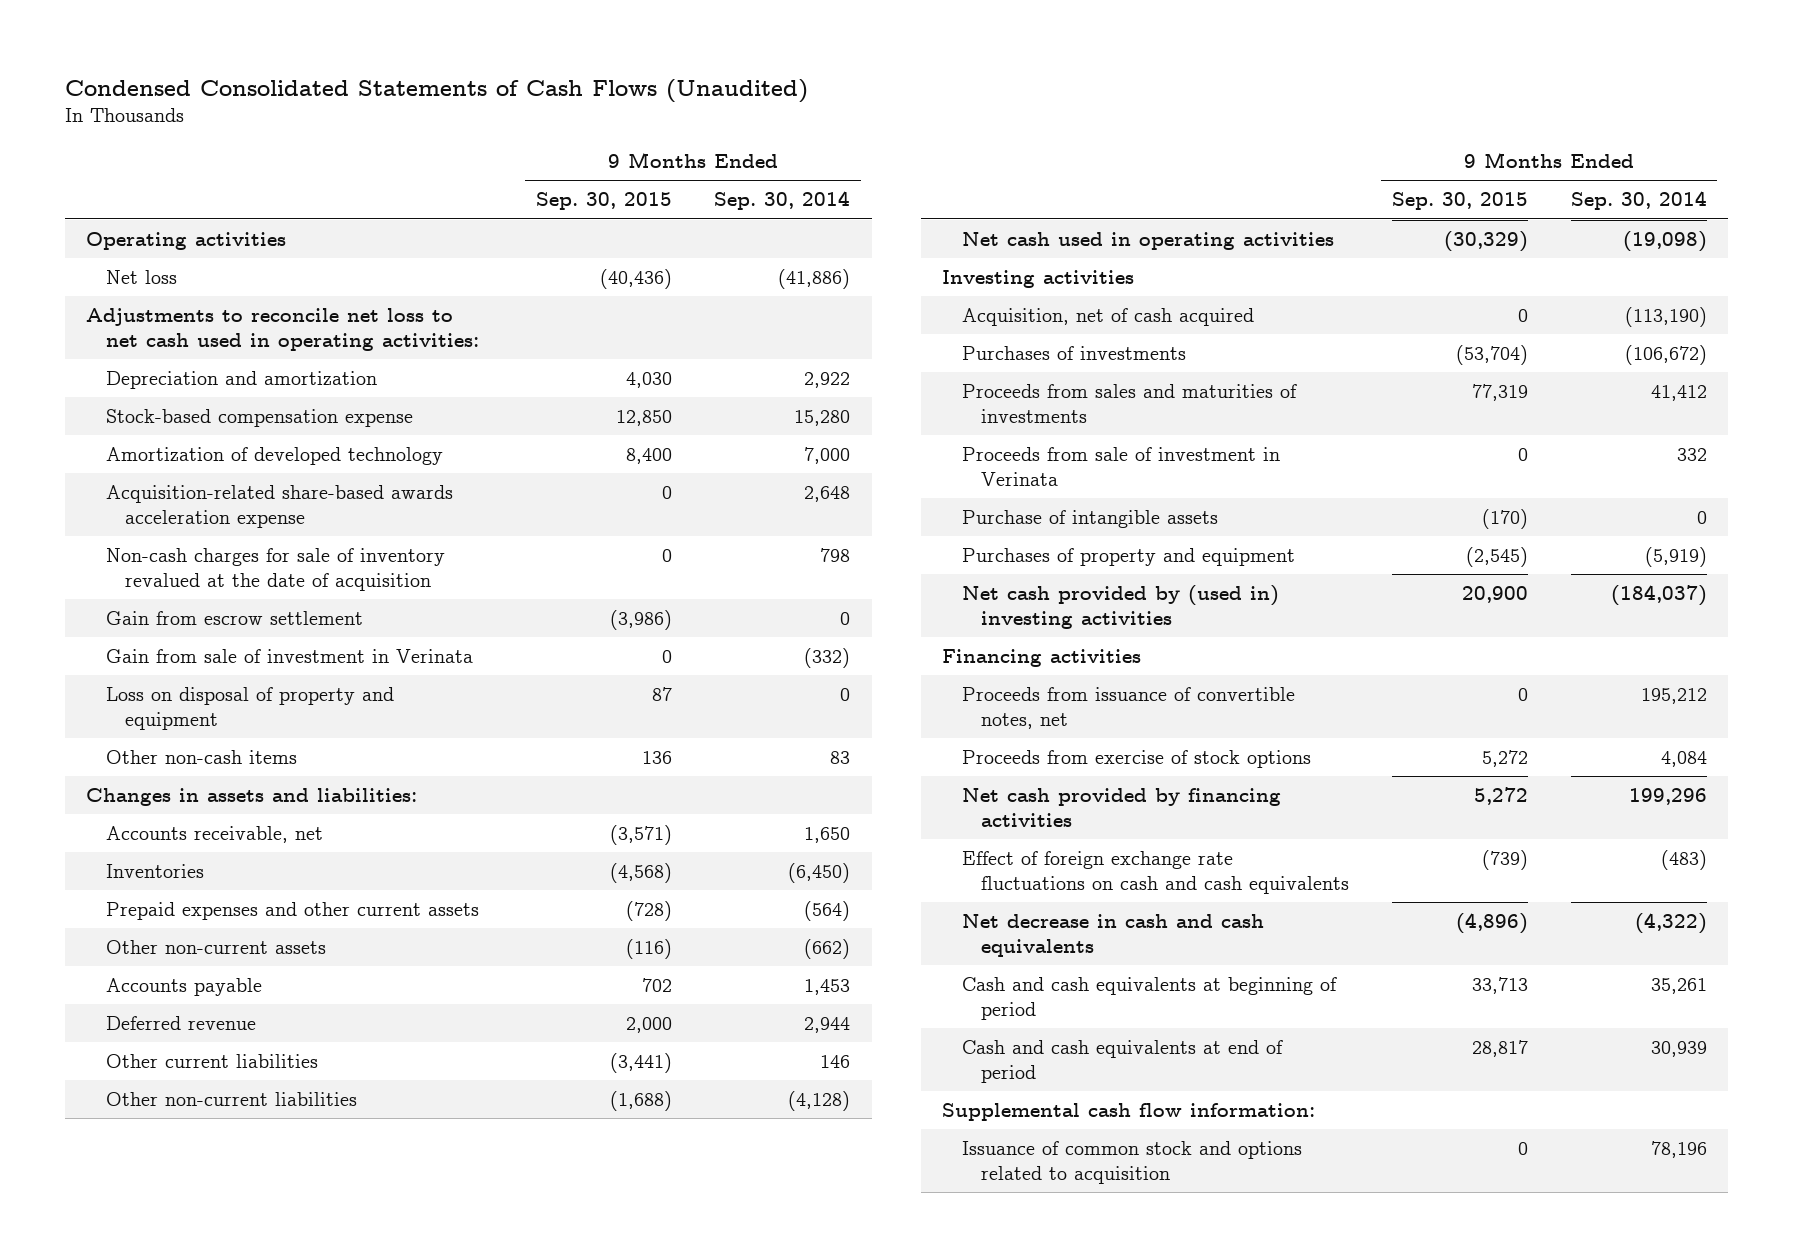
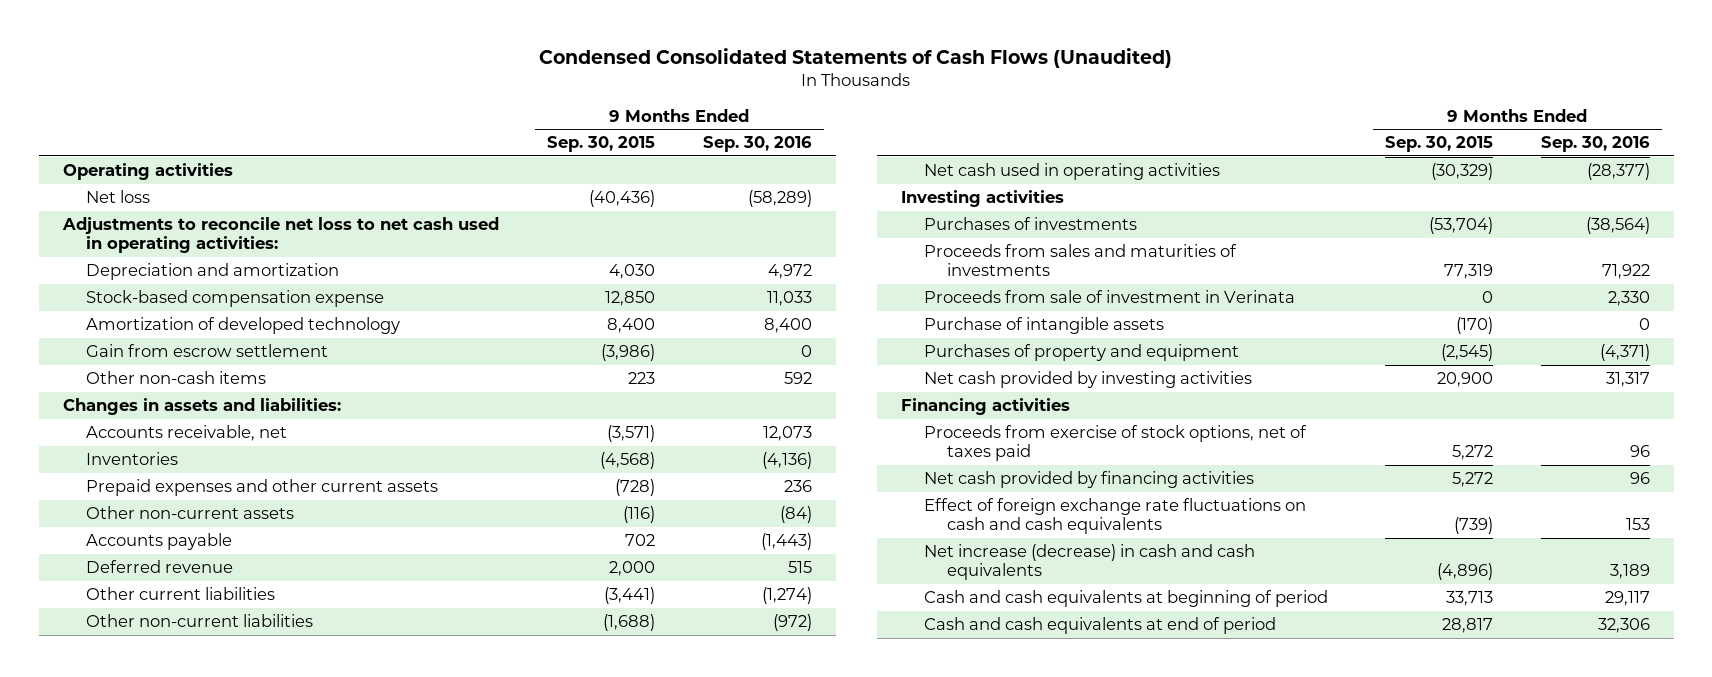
[714,191,851,211] Sep. 30, 2014 -> none
none -> [702,136,812,153] Sep. 30, 2016
[105,484,453,528] Acquisition-related share-based awards acceleration expense -> none
[105,547,445,591] Non-cash charges for sale of inventory revalued at the date of acquisition -> none
[105,648,473,663] Gain from sale of investment in Verinata -> none
[105,686,394,730] Loss on disposal of property and equipment -> none
[641,750,672,764] 136 -> [627,372,655,385] 223
[961,307,1254,326] Acquisition, net of cash acquired -> none
[961,584,1279,629] Net cash provided by (used in) investing activities -> [923,371,1252,389] Net cash provided by investing activities
[961,686,1295,729] Proceeds from issuance of convertible notes, net -> none
[961,749,1311,768] Proceeds from exercise of stock options -> [923,425,1307,462] Proceeds from exercise of stock options, net of taxes paid
[961,913,1264,957] Net decrease in cash and cash equivalents -> [923,544,1255,581] Net increase (decrease) in cash and cash equivalents
[942,1102,1316,1121] Supplemental cash flow information: -> none
[961,1140,1302,1184] Issuance of common stock and options related to acquisition -> none

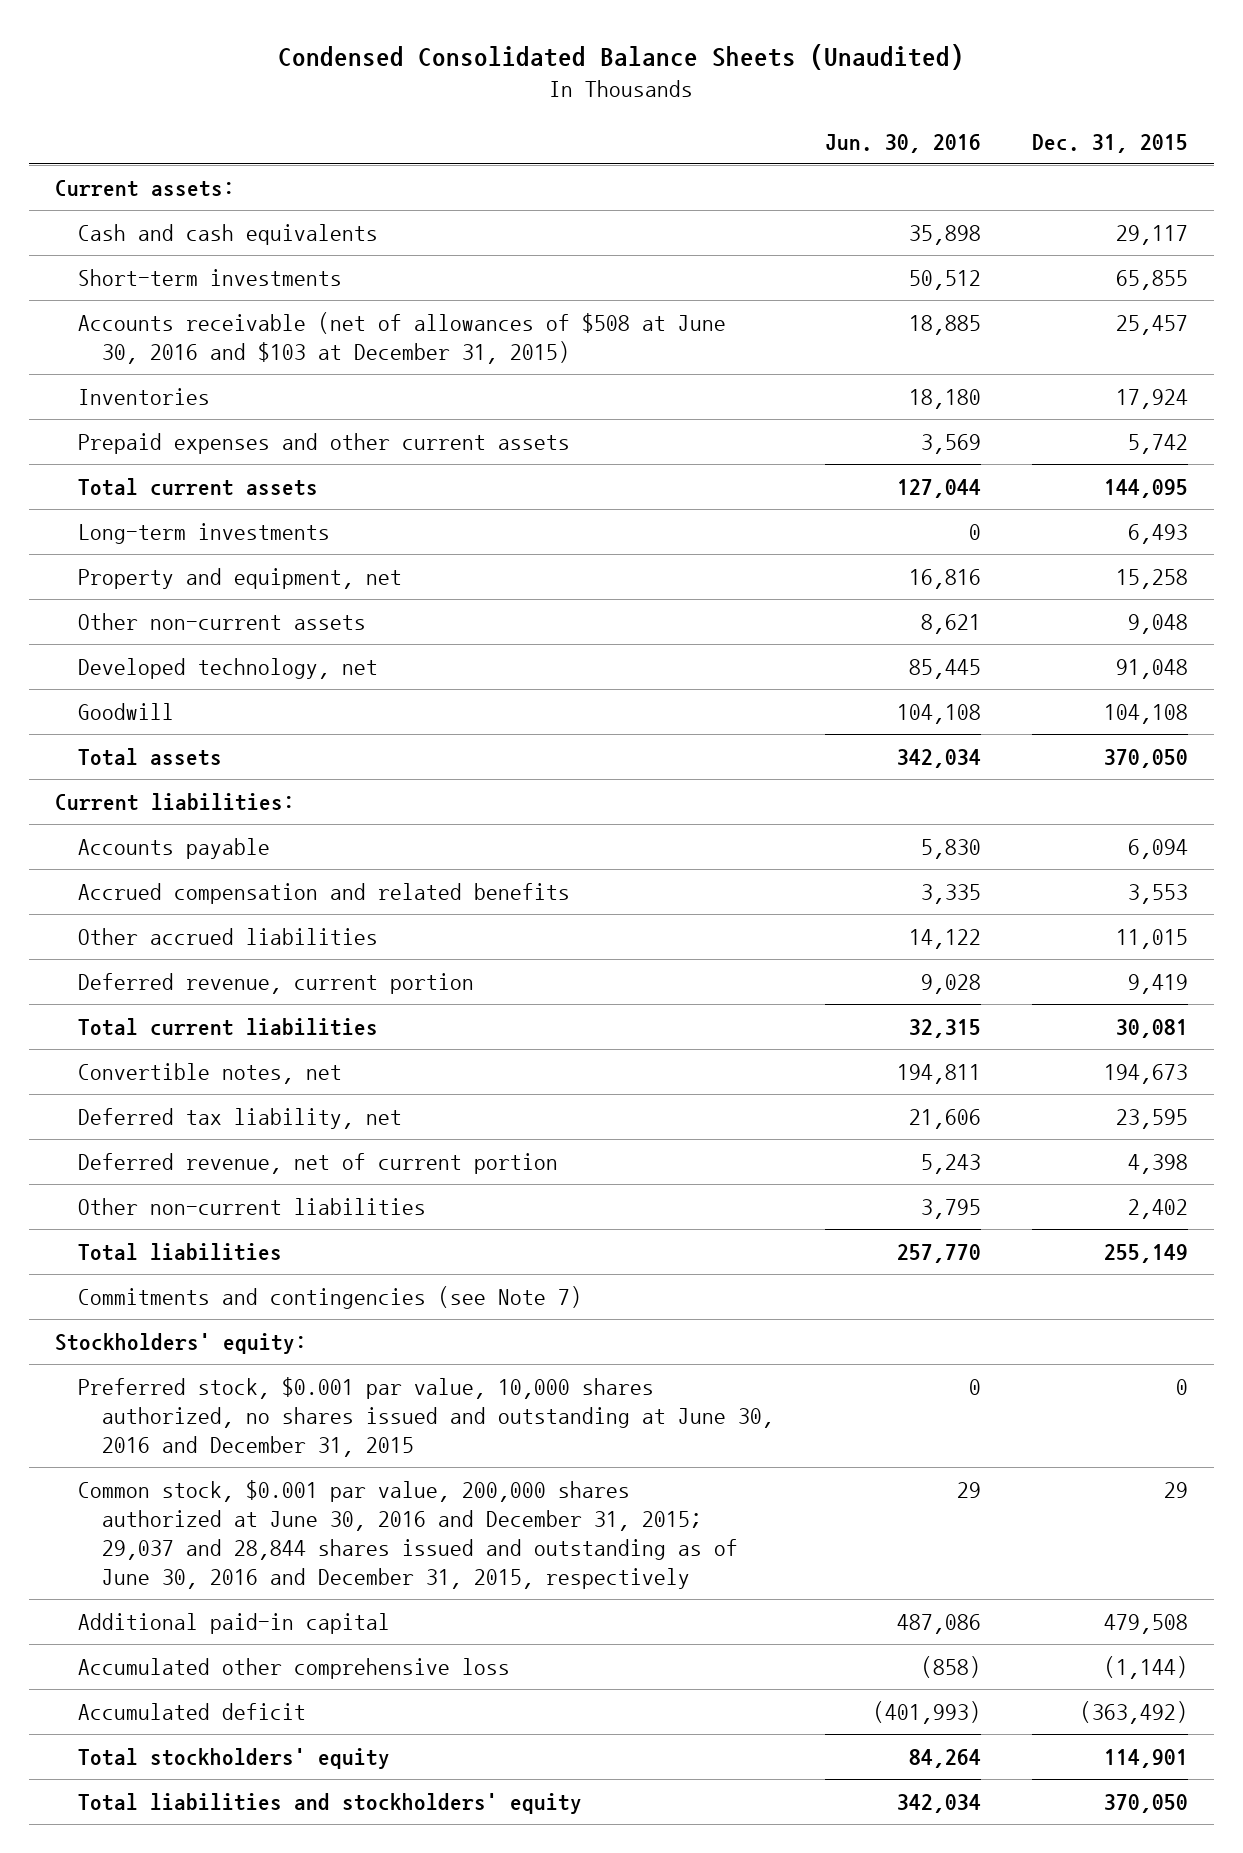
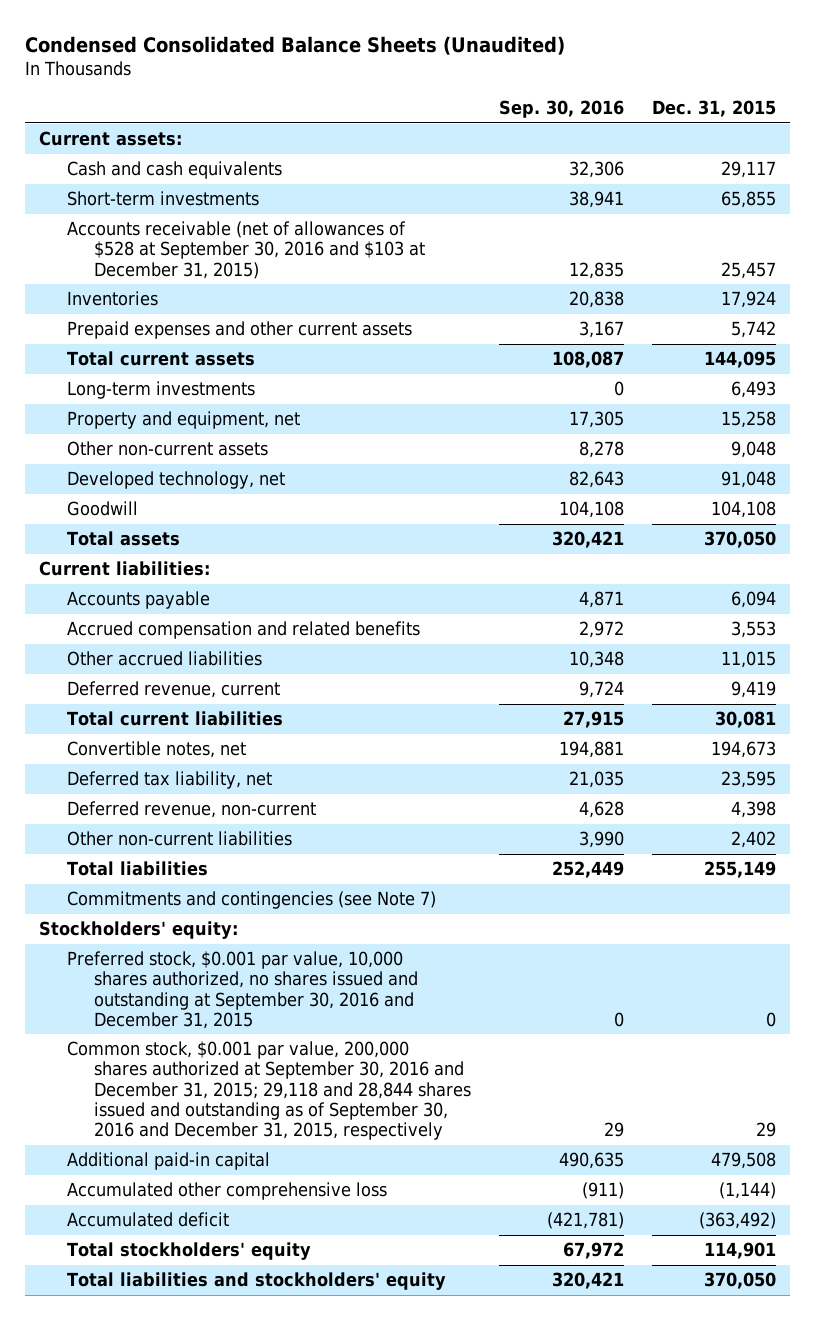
[825,133,982,153] Jun. 30, 2016 -> none
none -> [498,99,624,118] Sep. 30, 2016
[78,311,727,364] Accounts receivable (net of allowances of $508 at June 30, 2016 and $103 at December 31, 2015) -> [66,221,426,279] Accounts receivable (net of allowances of $528 at September 30, 2016 and $103 at December 31, 2015)
[78,972,475,994] Deferred revenue, current portion -> [66,681,280,699] Deferred revenue, current
[78,1152,559,1174] Deferred revenue, net of current portion -> [66,801,316,819] Deferred revenue, non-current
[78,1376,775,1457] Preferred stock, $0.001 par value, 10,000 shares authorized, no shares issued and outstanding at June 30, 2016 and December 31, 2015 -> [66,951,419,1029] Preferred stock, $0.001 par value, 10,000 shares authorized, no shares issued and outstanding at September 30, 2016 and December 31, 2015
[78,1479,739,1590] Common stock, $0.001 par value, 200,000 shares authorized at June 30, 2016 and December 31, 2015; 29,037 and 28,844 shares issued and outstanding as of June 30, 2016 and December 31, 2015, respectively -> [66,1041,472,1140] Common stock, $0.001 par value, 200,000 shares authorized at September 30, 2016 and December 31, 2015; 29,118 and 28,844 shares issued and outstanding as of September 30, 2016 and December 31, 2015, respectively

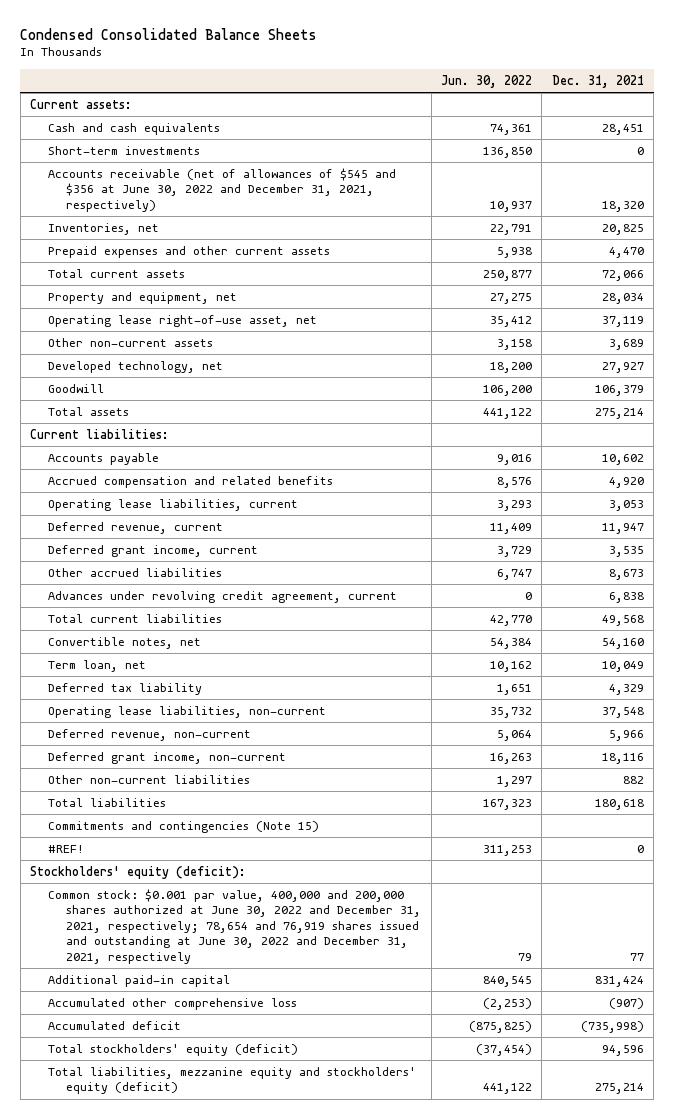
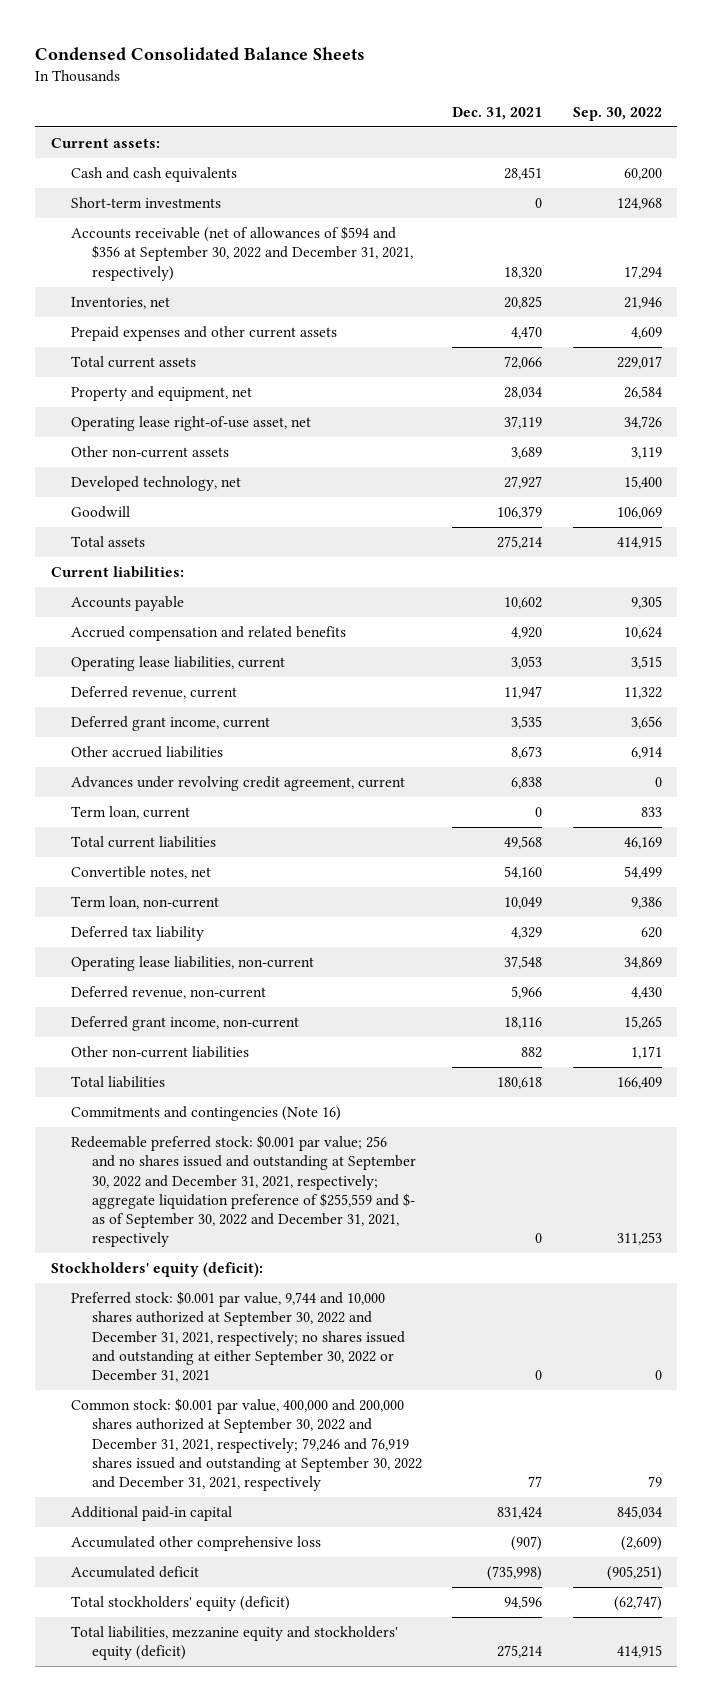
[440,74,532,88] Jun. 30, 2022 -> none
none -> [572,106,662,121] Sep. 30, 2022
[48,167,397,212] Accounts receivable (net of allowances of $545 and $356 at June 30, 2022 and December 31, 2021, respectively) -> [71,226,413,281] Accounts receivable (net of allowances of $594 and $356 at September 30, 2022 and December 31, 2021, respectively)
none -> [71,806,191,820] Term loan, current
[48,659,147,672] Term loan, net -> [71,896,220,910] Term loan, non-current
[48,820,320,833] Commitments and contingencies (Note 15) -> [71,1106,342,1122] Commitments and contingencies (Note 16)
[48,844,85,853] #REF! -> [71,1135,416,1248] Redeemable preferred stock: $0.001 par value; 256 and no shares issued and outstanding at September 30, 2022 and December 31, 2021, respectively; aggregate liquidation preference of $255,559 and $- as of September 30, 2022 and December 31, 2021, respectively
none -> [71,1291,405,1383] Preferred stock: $0.001 par value, 9,744 and 10,000 shares authorized at September 30, 2022 and December 31, 2021, respectively; no shares issued and outstanding at either September 30, 2022 or December 31, 2021
[48,888,422,964] Common stock: $0.001 par value, 400,000 and 200,000 shares authorized at June 30, 2022 and December 31, 2021, respectively; 78,654 and 76,919 shares issued and outstanding at June 30, 2022 and December 31, 2021, respectively -> [71,1398,422,1492] Common stock: $0.001 par value, 400,000 and 200,000 shares authorized at September 30, 2022 and December 31, 2021, respectively; 79,246 and 76,919 shares issued and outstanding at September 30, 2022 and December 31, 2021, respectively

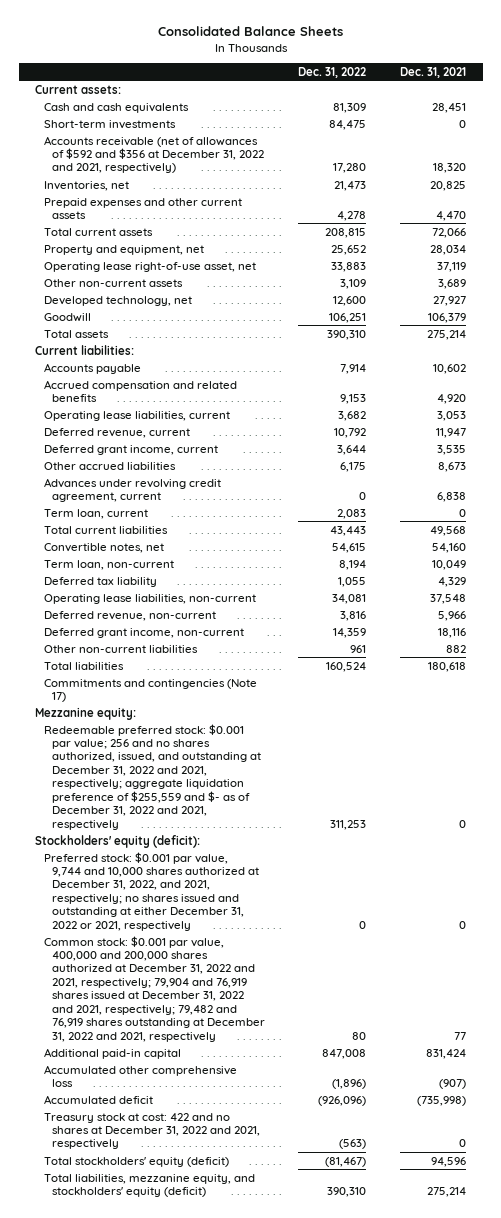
[35,46,366,60] Condensed Consolidated Balance Sheets -> [157,26,343,37] Consolidated Balance Sheets
[572,106,662,121] Sep. 30, 2022 -> none
none -> [298,66,367,78] Dec. 31, 2022
[71,226,413,281] Accounts receivable (net of allowances of $594 and $356 at September 30, 2022 and December 31, 2021, respectively) -> [43,135,264,174] Accounts receivable (net of allowances of $592 and $356 at December 31, 2022 and 2021, respectively)
[71,1106,342,1122] Commitments and contingencies (Note 16) -> [43,678,257,703] Commitments and contingencies (Note 17)
none -> [35,706,137,720] Mezzanine equity:
[71,1135,416,1248] Redeemable preferred stock: $0.001 par value; 256 and no shares issued and outstanding at September 30, 2022 and December 31, 2021, respectively; aggregate liquidation preference of $255,559 and $- as of September 30, 2022 and December 31, 2021, respectively -> [43,723,261,830] Redeemable preferred stock: $0.001 par value; 256 and no shares authorized, issued, and outstanding at December 31, 2022 and 2021, respectively; aggregate liquidation preference of $255,559 and $- as of December 31, 2022 and 2021, respectively
[71,1291,405,1383] Preferred stock: $0.001 par value, 9,744 and 10,000 shares authorized at September 30, 2022 and December 31, 2021, respectively; no shares issued and outstanding at either September 30, 2022 or December 31, 2021 -> [43,851,259,931] Preferred stock: $0.001 par value, 9,744 and 10,000 shares authorized at December 31, 2022, and 2021, respectively; no shares issued and outstanding at either December 31, 2022 or 2021, respectively
[71,1398,422,1492] Common stock: $0.001 par value, 400,000 and 200,000 shares authorized at September 30, 2022 and December 31, 2021, respectively; 79,246 and 76,919 shares issued and outstanding at September 30, 2022 and December 31, 2021, respectively -> [43,935,265,1042] Common stock: $0.001 par value, 400,000 and 200,000 shares authorized at December 31, 2022 and 2021, respectively; 79,904 and 76,919 shares issued at December 31, 2022 and 2021, respectively; 79,482 and 76,919 shares outstanding at December 31, 2022 and 2021, respectively
none -> [43,1112,260,1150] Treasury stock at cost: 422 and no shares at December 31, 2022 and 2021, respectively
[71,1626,399,1661] Total liabilities, mezzanine equity and stockholders' equity (deficit) -> [43,1173,255,1198] Total liabilities, mezzanine equity, and stockholders' equity (deficit)

